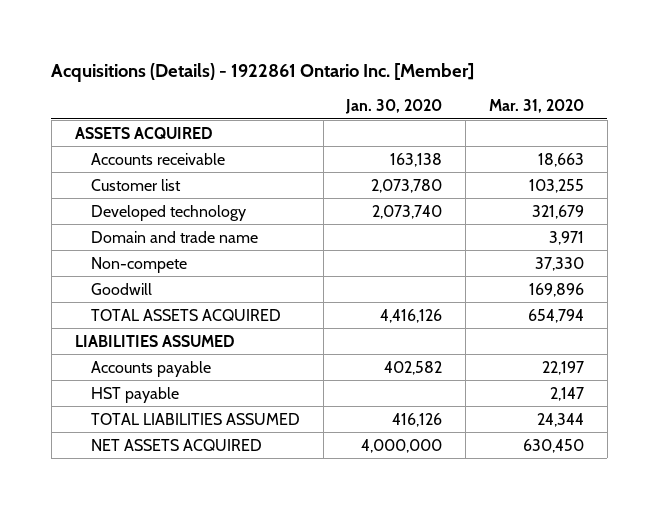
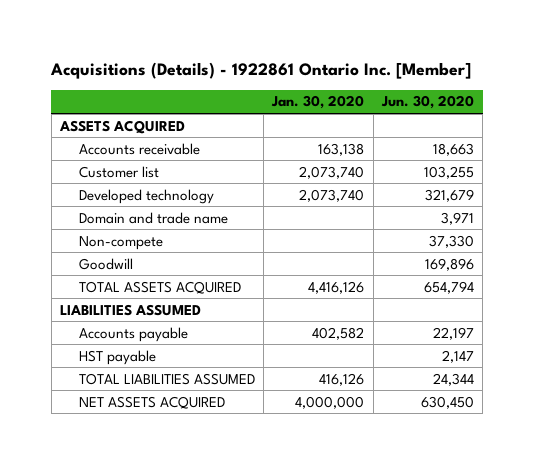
[488,99,584,114] Mar. 31, 2020 -> none
none -> [380,95,474,110] Jun. 30, 2020
[371,178,443,193] 2,073,780 -> [299,165,365,179] 2,073,740

